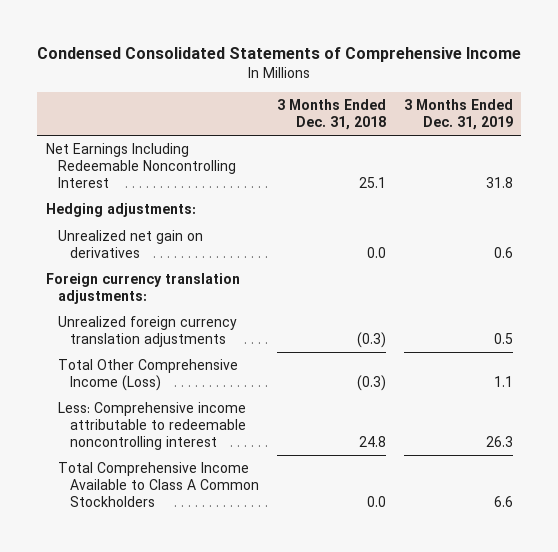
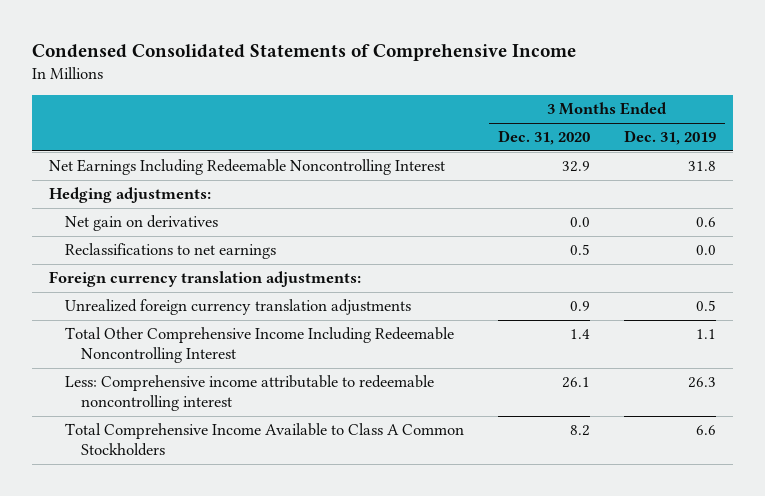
[276,99,386,131] 3 Months Ended Dec. 31, 2018 -> none
none -> [497,130,590,146] Dec. 31, 2020
[57,230,203,259] Unrealized net gain on derivatives -> [64,215,218,232] Net gain on derivatives
none -> [64,243,276,260] Reclassifications to net earnings
[57,359,238,392] Total Other Comprehensive Income (Loss) -> [64,327,454,364] Total Other Comprehensive Income Including Redeemable Noncontrolling Interest

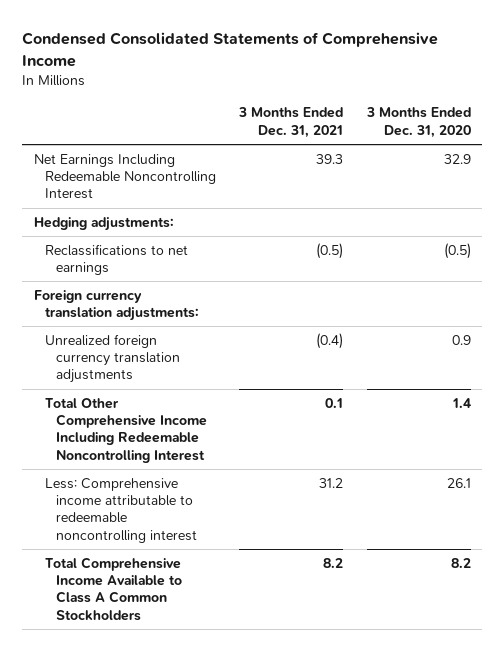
[624,130,717,146] Dec. 31, 2019 -> none
none -> [238,107,344,138] 3 Months Ended Dec. 31, 2021
[64,215,218,232] Net gain on derivatives -> none
[569,244,590,256] 0.5 -> [443,242,471,259] (0.5)

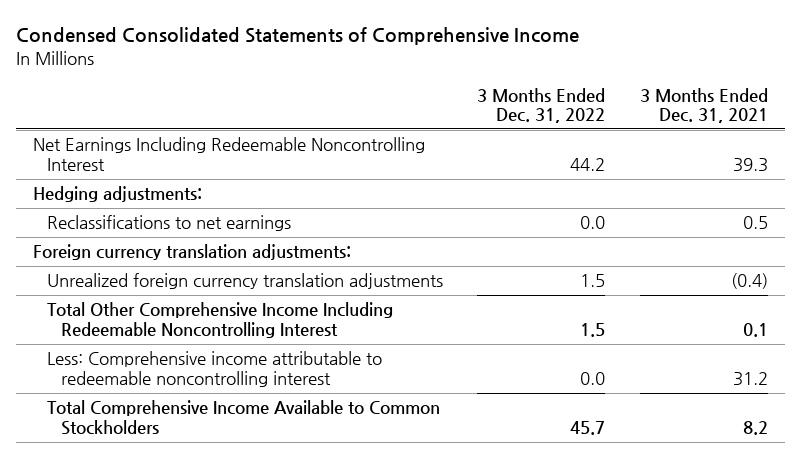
[365,107,471,138] 3 Months Ended Dec. 31, 2020 -> none
none -> [477,87,606,123] 3 Months Ended Dec. 31, 2022
[316,242,344,259] (0.5) -> [742,216,768,230] 0.5
[44,556,182,621] Total Comprehensive Income Available to Class A Common Stockholders -> [47,400,441,435] Total Comprehensive Income Available to Common Stockholders

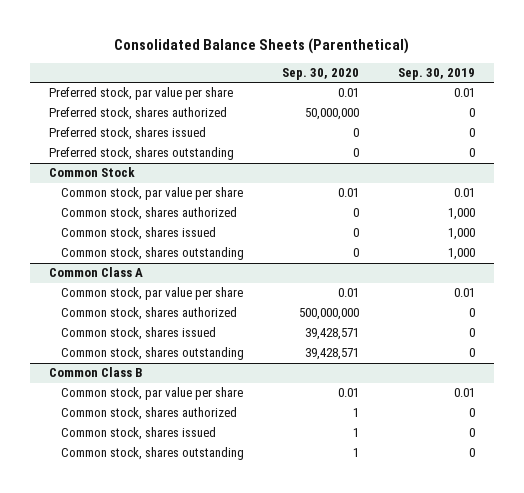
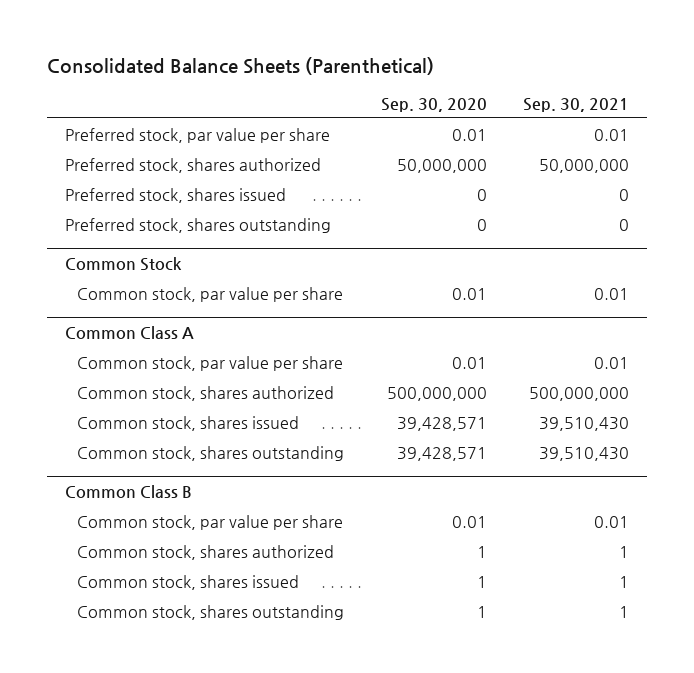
[397,67,475,80] Sep. 30, 2019 -> none
none -> [523,97,630,112] Sep. 30, 2021
[61,207,238,221] Common stock, shares authorized -> none
[61,227,217,241] Common stock, shares issued -> none
[61,247,245,261] Common stock, shares outstanding -> none

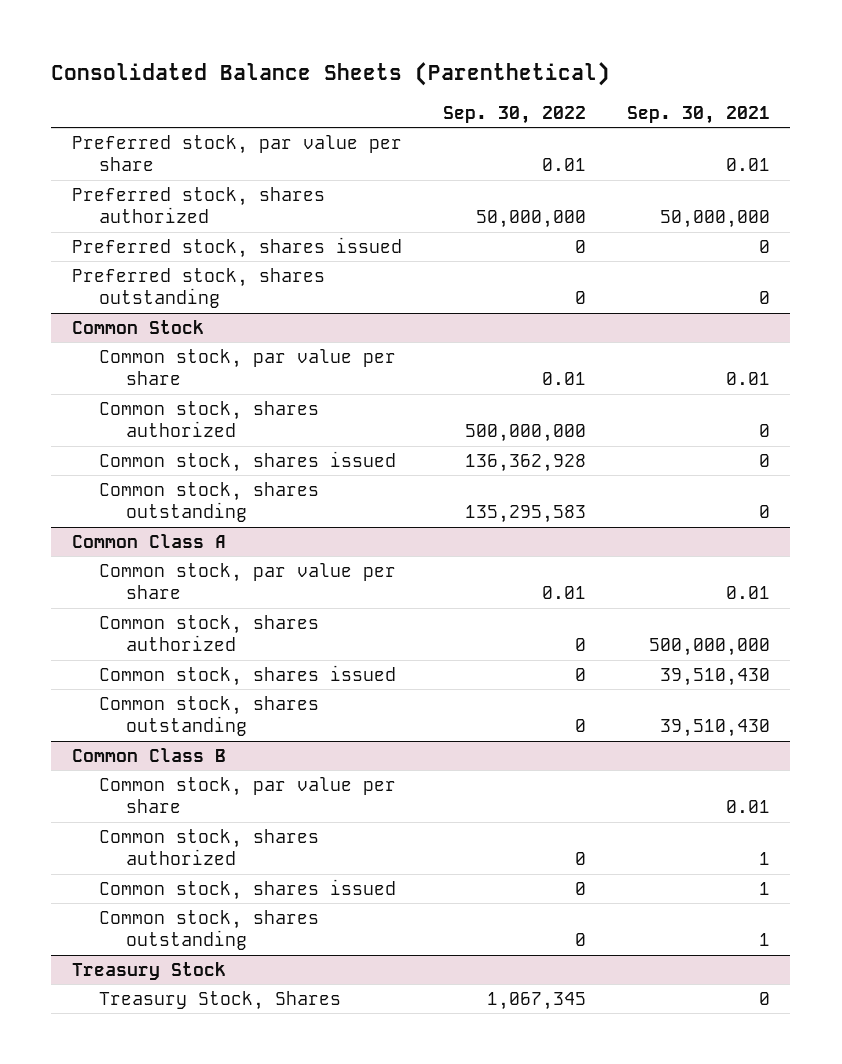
[380,97,487,112] Sep. 30, 2020 -> none
none -> [442,105,586,124] Sep. 30, 2022
none -> [99,401,320,438] Common stock, shares authorized
none -> [99,451,397,473] Common stock, shares issued
none -> [99,482,320,523] Common stock, shares outstanding
none -> [71,962,226,981] Treasury Stock
none -> [99,991,342,1011] Treasury Stock, Shares

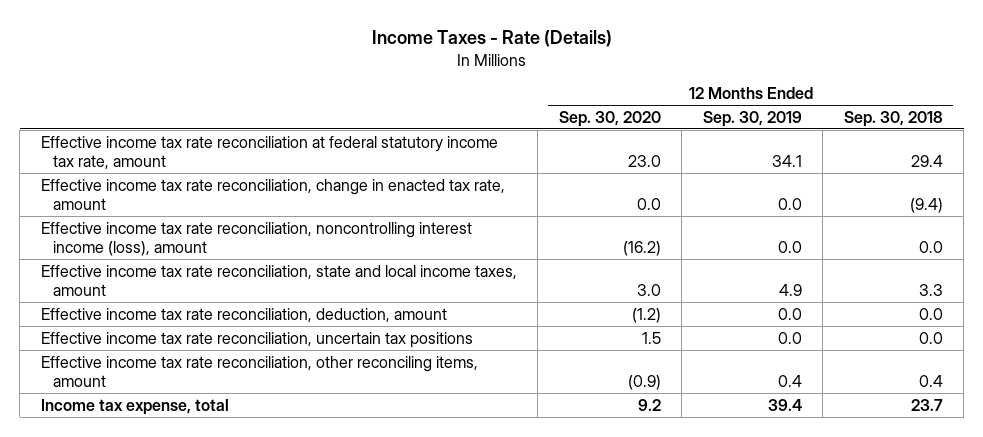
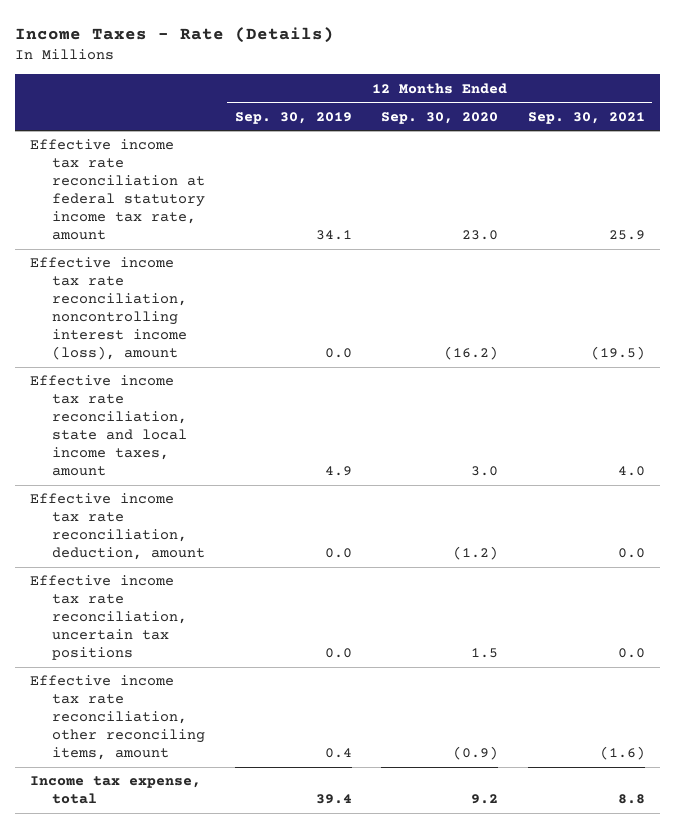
[843,110,943,127] Sep. 30, 2018 -> none
none -> [528,111,646,124] Sep. 30, 2021
[40,178,505,210] Effective income tax rate reconciliation, change in enacted tax rate, amount -> none

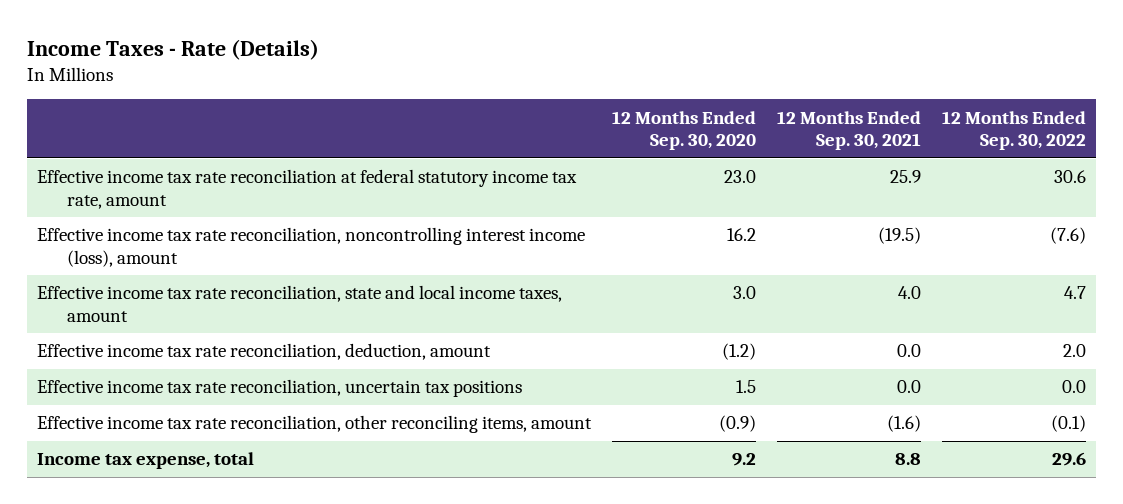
[234,111,352,124] Sep. 30, 2019 -> none
none -> [941,110,1086,150] 12 Months Ended Sep. 30, 2022
[444,346,499,361] (16.2) -> [727,228,757,242] 16.2

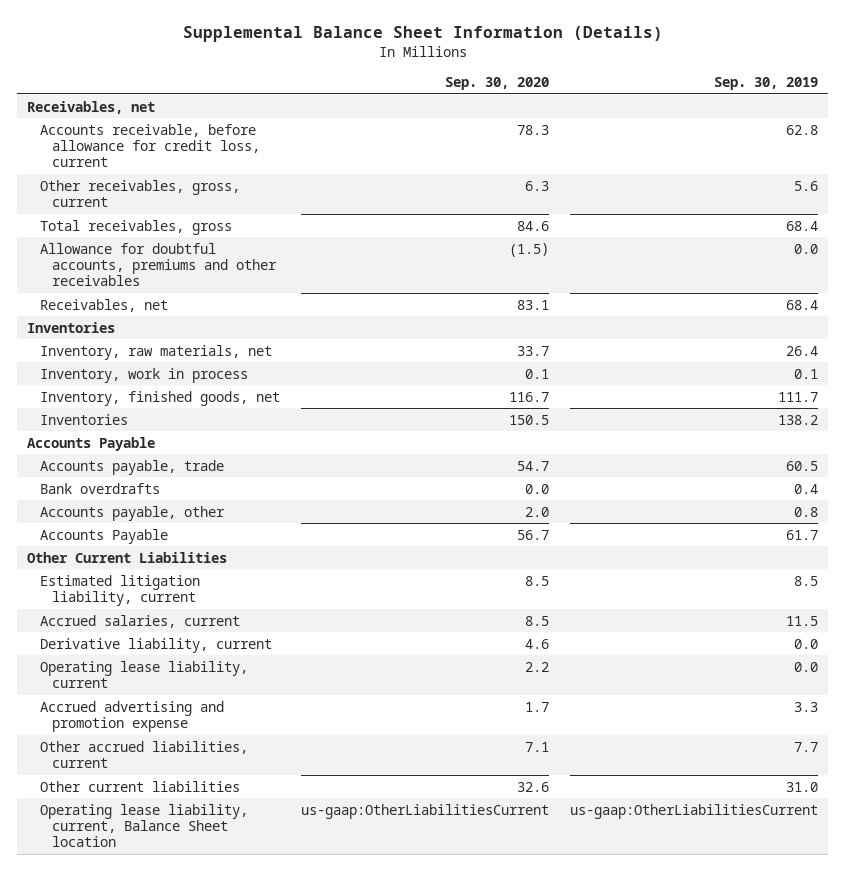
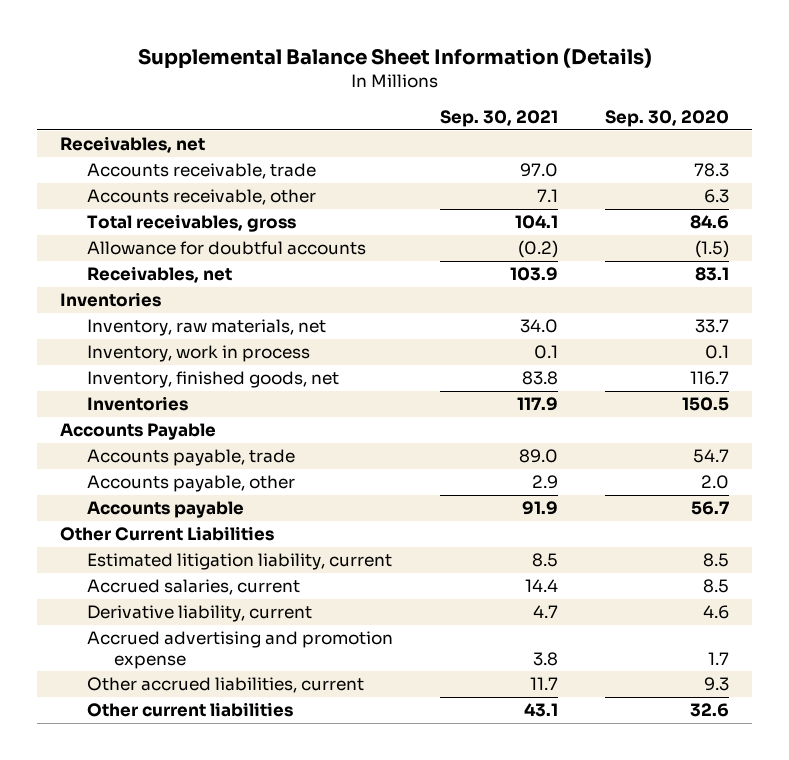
[713,76,818,90] Sep. 30, 2019 -> none
none -> [440,110,559,128] Sep. 30, 2021
[39,123,260,168] Accounts receivable, before allowance for credit loss, current -> [87,163,317,180] Accounts receivable, trade
[39,179,240,207] Other receivables, gross, current -> [87,189,317,206] Accounts receivable, other
[39,242,277,287] Allowance for doubtful accounts, premiums and other receivables -> [87,241,367,256] Allowance for doubtful accounts
[39,482,160,494] Bank overdrafts -> none
[39,528,168,544] Accounts Payable -> [87,501,245,519] Accounts payable
[39,660,248,688] Operating lease liability, current -> none
[524,741,549,752] 7.1 -> [703,677,729,692] 9.3
[39,803,248,848] Operating lease liability, current, Balance Sheet location -> none

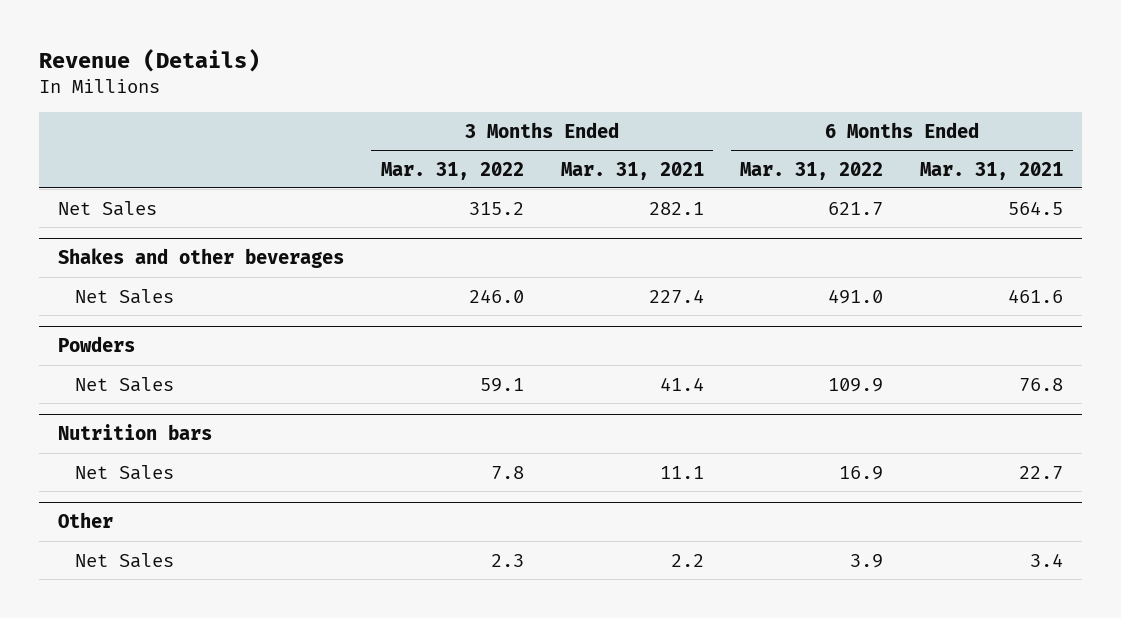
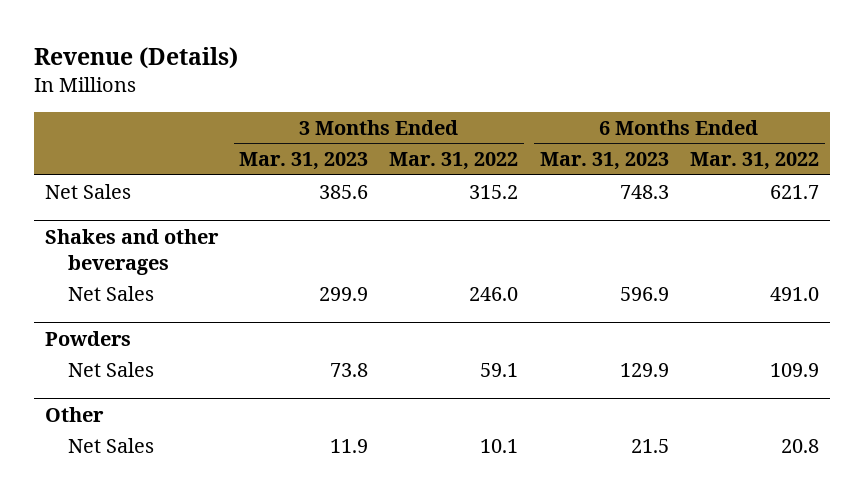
[560,161,704,180] Mar. 31, 2021 -> none
[920,161,1064,180] Mar. 31, 2021 -> none
none -> [238,152,368,171] Mar. 31, 2023
none -> [539,152,669,171] Mar. 31, 2023
[57,424,212,441] Nutrition bars -> none
[74,464,174,480] Net Sales -> none
[490,553,524,567] 2.3 -> [480,438,519,453] 10.1
[850,553,884,568] 3.9 -> [781,438,820,453] 20.8

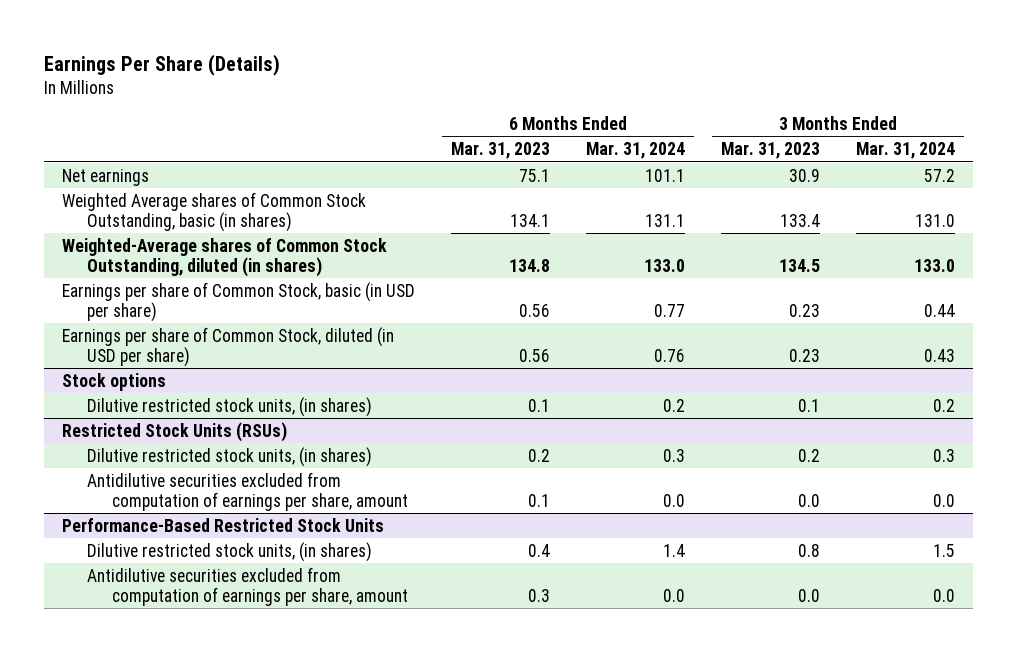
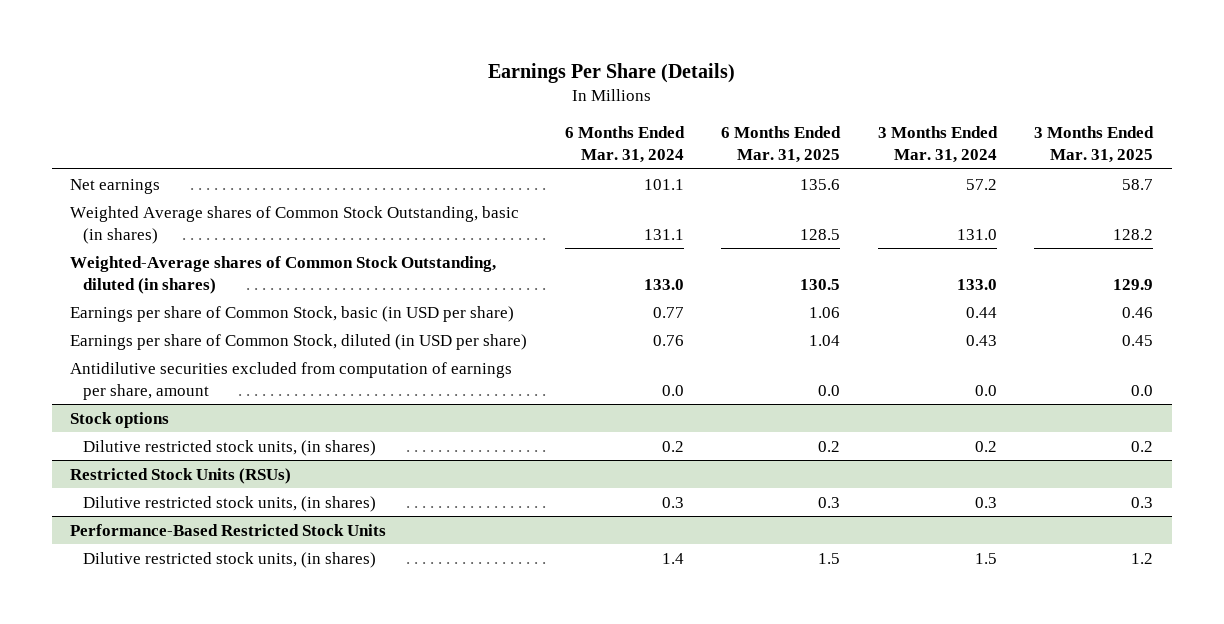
[450,142,550,160] Mar. 31, 2023 -> none
[720,142,820,160] Mar. 31, 2023 -> none
none -> [721,126,842,164] 6 Months Ended Mar. 31, 2025
none -> [1034,126,1155,164] 3 Months Ended Mar. 31, 2025
none -> [70,361,513,400] Antidilutive securities excluded from computation of earnings per share, amount
[87,471,409,511] Antidilutive securities excluded from computation of earnings per share, amount -> none
[87,566,409,606] Antidilutive securities excluded from computation of earnings per share, amount -> none

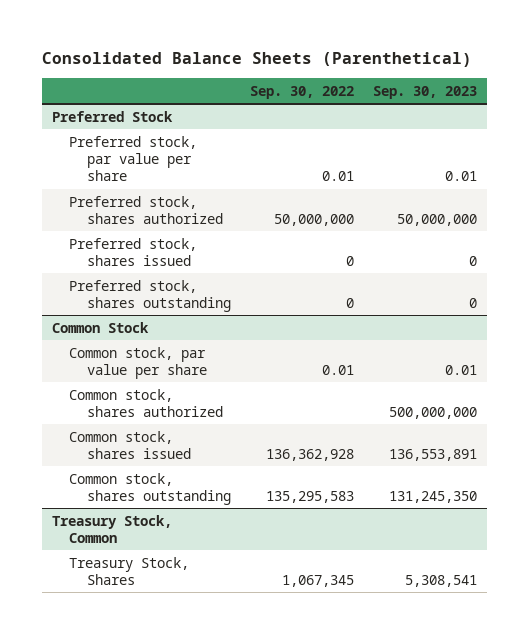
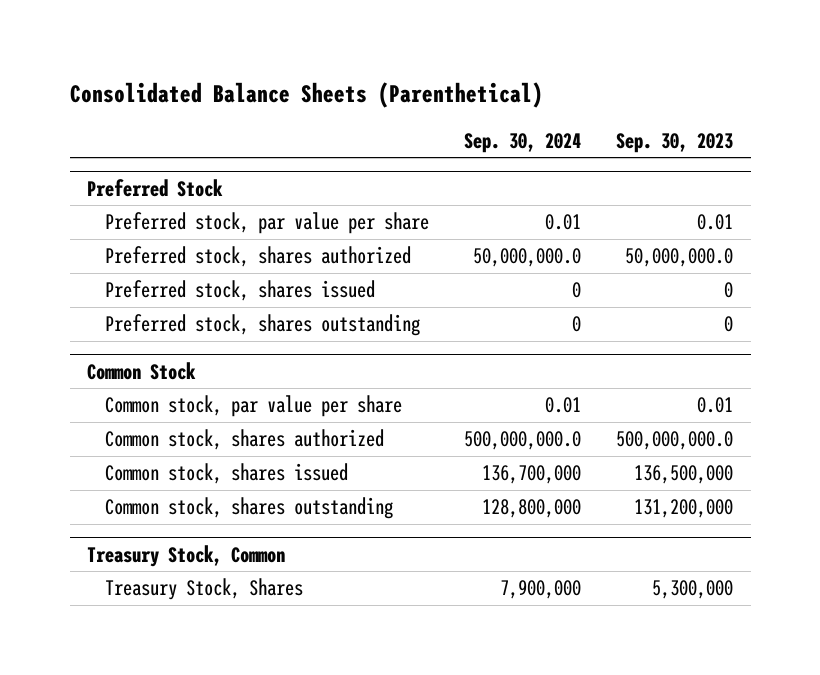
[250,85,355,99] Sep. 30, 2022 -> none
none -> [463,132,581,153] Sep. 30, 2024
[397,213,478,226] 50,000,000 -> [624,248,733,268] 50,000,000.0
[389,406,478,419] 500,000,000 -> [615,431,733,451] 500,000,000.0
[389,448,478,461] 136,553,891 -> [633,465,733,485] 136,500,000
[389,490,478,503] 131,245,350 -> [633,499,733,519] 131,200,000
[405,574,478,587] 5,308,541 -> [651,580,733,600] 5,300,000

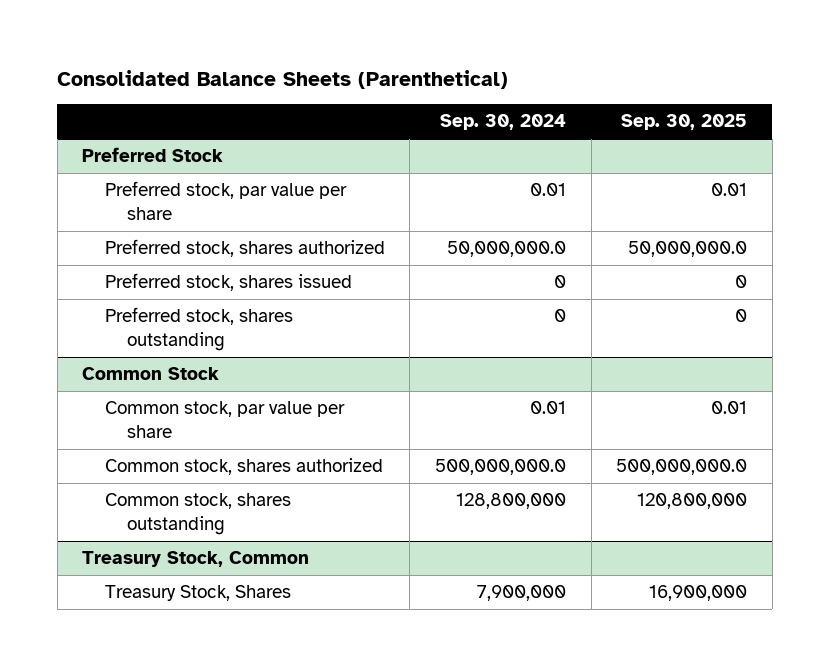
[615,132,733,153] Sep. 30, 2023 -> none
none -> [621,114,748,131] Sep. 30, 2025
[104,463,348,485] Common stock, shares issued -> none

